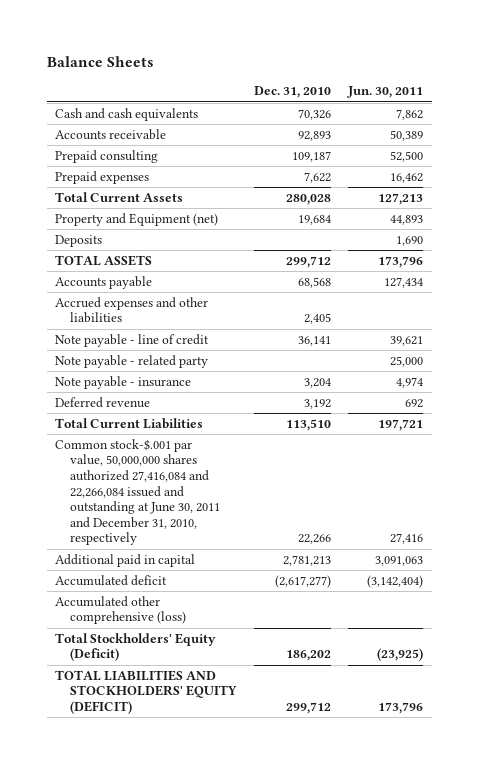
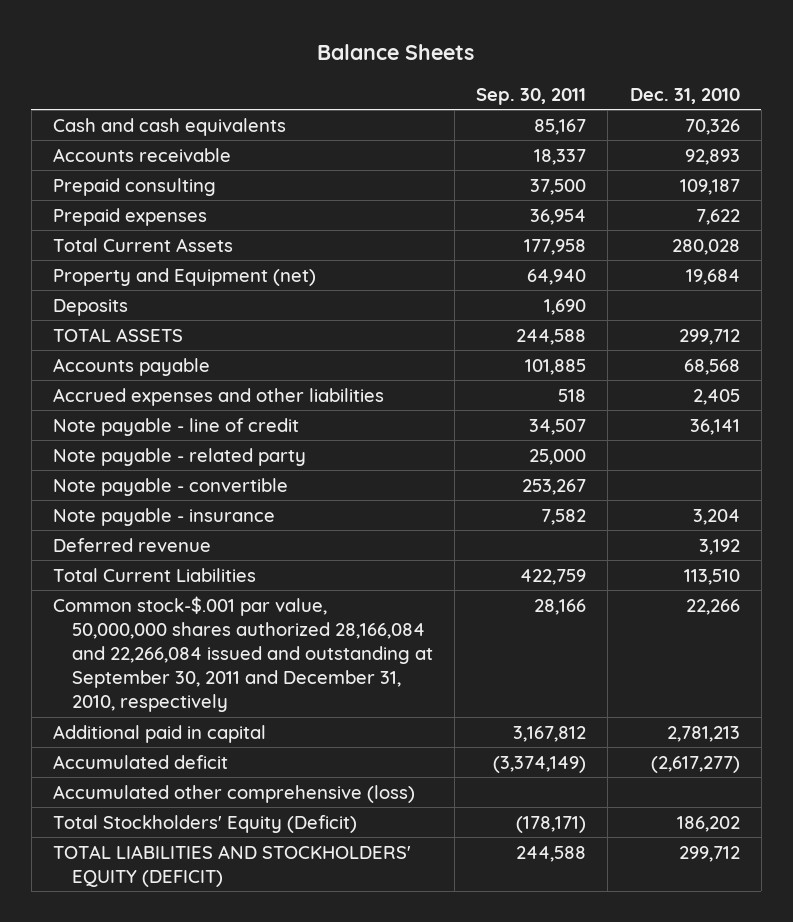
[347,86,424,99] Jun. 30, 2011 -> none
none -> [476,87,587,105] Sep. 30, 2011
none -> [53,477,289,496] Note payable - convertible
[55,438,221,546] Common stock-$.001 par value, 50,000,000 shares authorized 27,416,084 and 22,266,084 issued and outstanding at June 30, 2011 and December 31, 2010, respectively -> [53,595,433,713] Common stock-$.001 par value, 50,000,000 shares authorized 28,166,084 and 22,266,084 issued and outstanding at September 30, 2011 and December 31, 2010, respectively

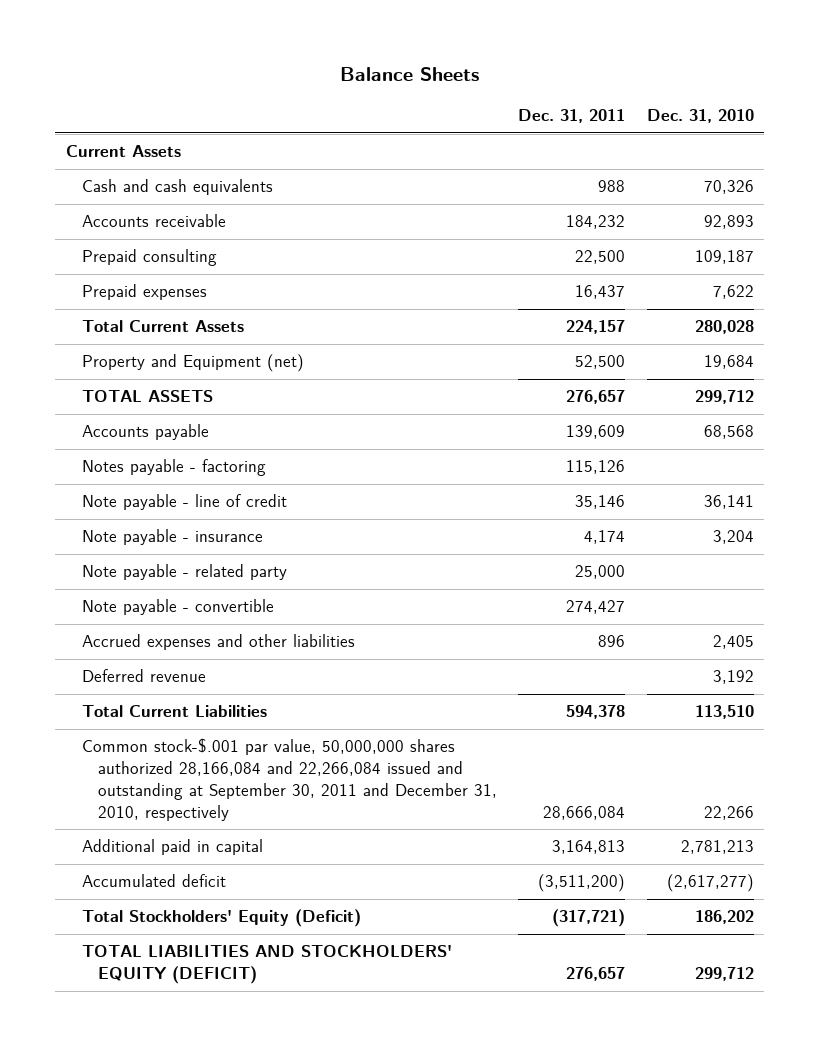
[476,87,587,105] Sep. 30, 2011 -> none
none -> [518,109,626,124] Dec. 31, 2011
none -> [65,145,181,158] Current Assets
[53,298,129,316] Deposits -> none
none -> [81,459,266,477] Notes payable - factoring
[53,507,276,526] Note payable - insurance -> [81,529,263,546] Note payable - insurance
[53,387,385,406] Accrued expenses and other liabilities -> [81,634,355,651] Accrued expenses and other liabilities
[53,784,416,803] Accumulated other comprehensive (loss) -> none

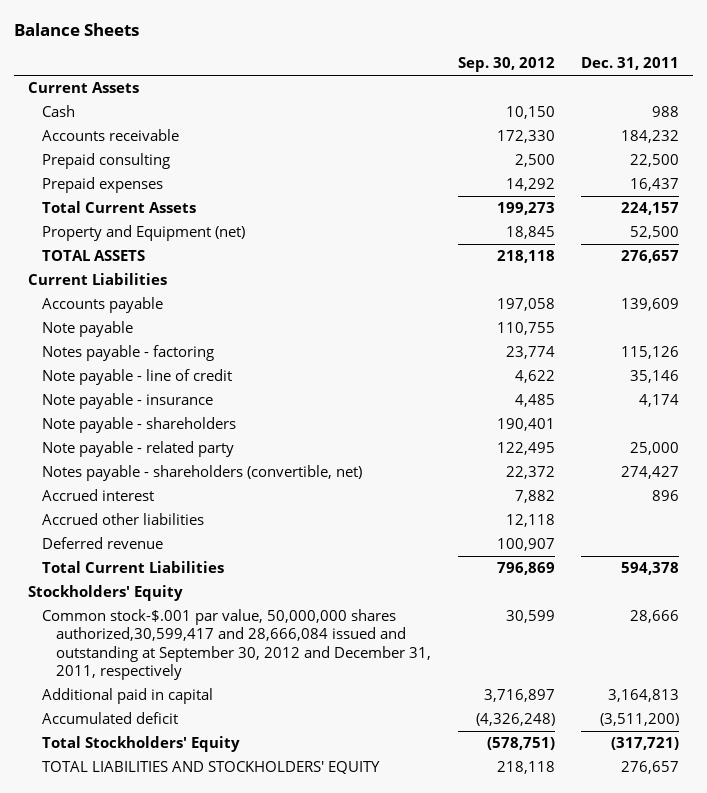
[646,109,754,124] Dec. 31, 2010 -> none
none -> [457,57,555,73] Sep. 30, 2012
[81,179,273,196] Cash and cash equivalents -> [41,105,75,118] Cash
none -> [27,273,167,286] Current Liabilities
none -> [41,321,133,338] Note payable
none -> [41,417,236,434] Note payable - shareholders
[81,599,274,616] Note payable - convertible -> [41,465,362,482] Notes payable - shareholders (convertible, net)
[81,634,355,651] Accrued expenses and other liabilities -> [41,489,154,502] Accrued interest
none -> [41,513,204,526] Accrued other liabilities
none -> [27,585,183,602] Stockholders' Equity
[81,738,497,822] Common stock-$.001 par value, 50,000,000 shares authorized 28,166,084 and 22,266,084 issued and outstanding at September 30, 2011 and December 31, 2010, respectively -> [41,609,432,680] Common stock-$.001 par value, 50,000,000 shares authorized,30,599,417 and 28,666,084 issued and outstanding at September 30, 2012 and December 31, 2011, respectively
[543,806,626,821] 28,666,084 -> [630,610,680,624] 28,666
[81,909,361,928] Total Stockholders' Equity (Deficit) -> [41,736,240,753] Total Stockholders' Equity
[81,945,452,985] TOTAL LIABILITIES AND STOCKHOLDERS' EQUITY (DEFICIT) -> [41,761,380,775] TOTAL LIABILITIES AND STOCKHOLDERS' EQUITY

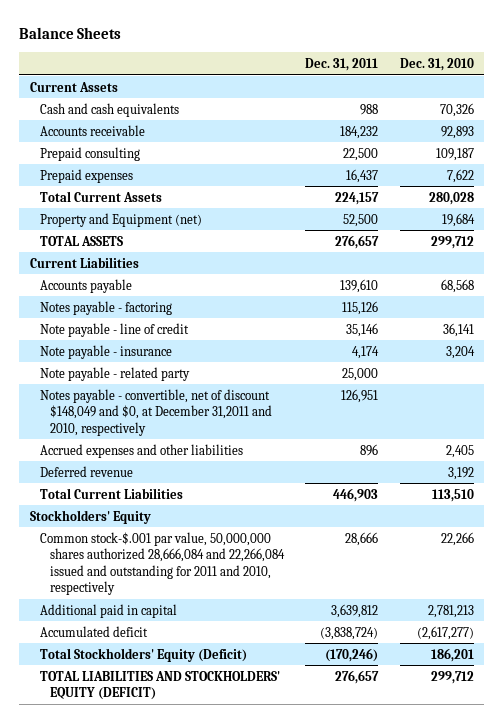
[457,57,555,73] Sep. 30, 2012 -> none
none -> [399,57,474,71] Dec. 31, 2010
[41,105,75,118] Cash -> [39,102,179,117] Cash and cash equivalents
[41,321,133,338] Note payable -> none
[621,298,680,312] 139,609 -> [340,278,379,293] 139,610
[41,417,236,434] Note payable - shareholders -> none
[41,465,362,482] Notes payable - shareholders (convertible, net) -> none
[41,513,204,526] Accrued other liabilities -> none
none -> [39,388,272,436] Notes payable - convertible, net of discount $148,049 and $0, at December 31,2011 and 2010, respectively
[41,489,154,502] Accrued interest -> [39,443,243,458] Accrued expenses and other liabilities
[621,562,680,576] 594,378 -> [333,487,379,502] 446,903
[41,609,432,680] Common stock-$.001 par value, 50,000,000 shares authorized,30,599,417 and 28,666,084 issued and outstanding at September 30, 2012 and December 31, 2011, respectively -> [39,531,285,596] Common stock-$.001 par value, 50,000,000 shares authorized 28,666,084 and 22,266,084 issued and outstanding for 2011 and 2010, respectively
[608,689,680,703] 3,164,813 -> [331,603,379,618] 3,639,812
[600,713,680,727] (3,511,200) -> [320,626,379,640] (3,838,724)
[41,736,240,753] Total Stockholders' Equity -> [39,647,247,662] Total Stockholders' Equity (Deficit)
[611,737,680,751] (317,721) -> [325,647,379,662] (170,246)
[41,761,380,775] TOTAL LIABILITIES AND STOCKHOLDERS' EQUITY -> [39,670,280,701] TOTAL LIABILITIES AND STOCKHOLDERS' EQUITY (DEFICIT)

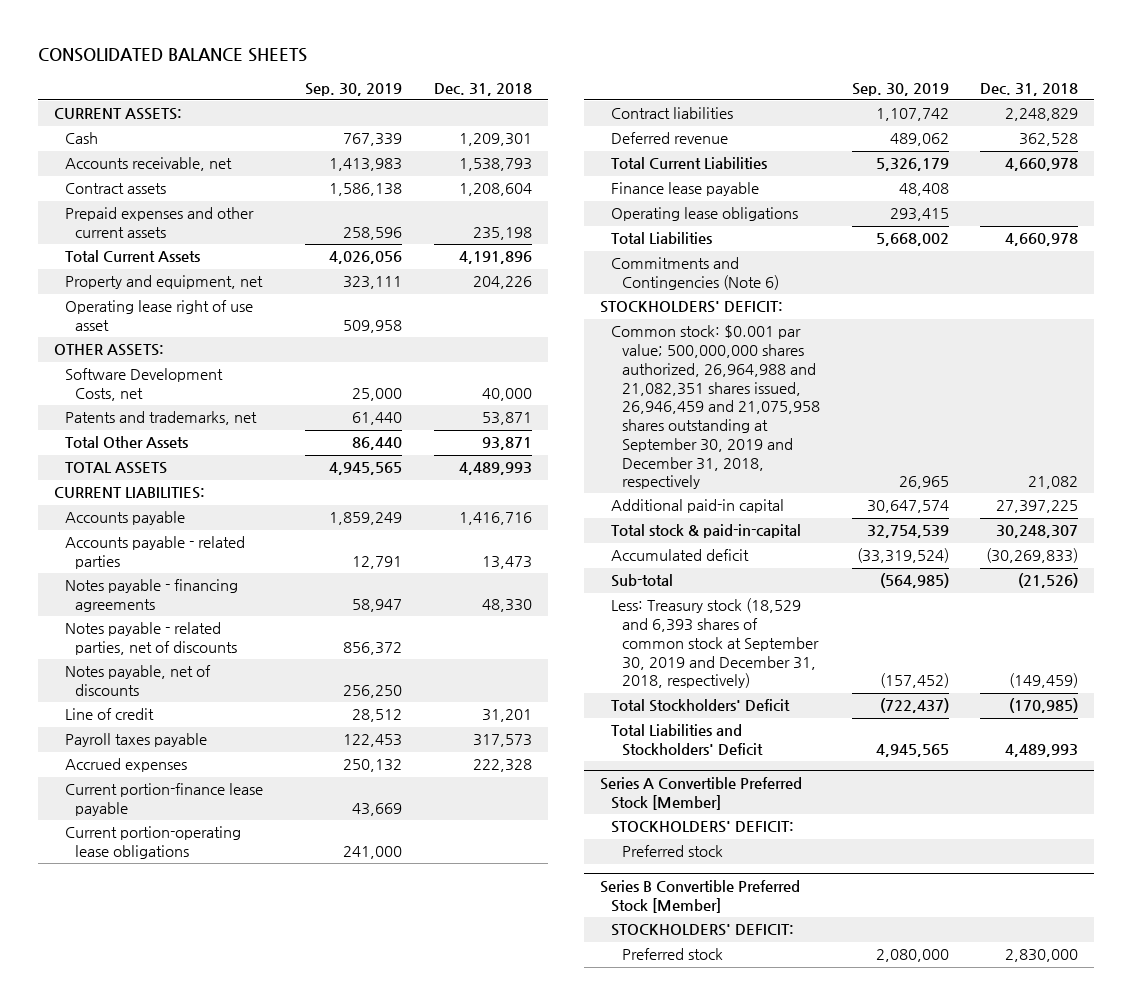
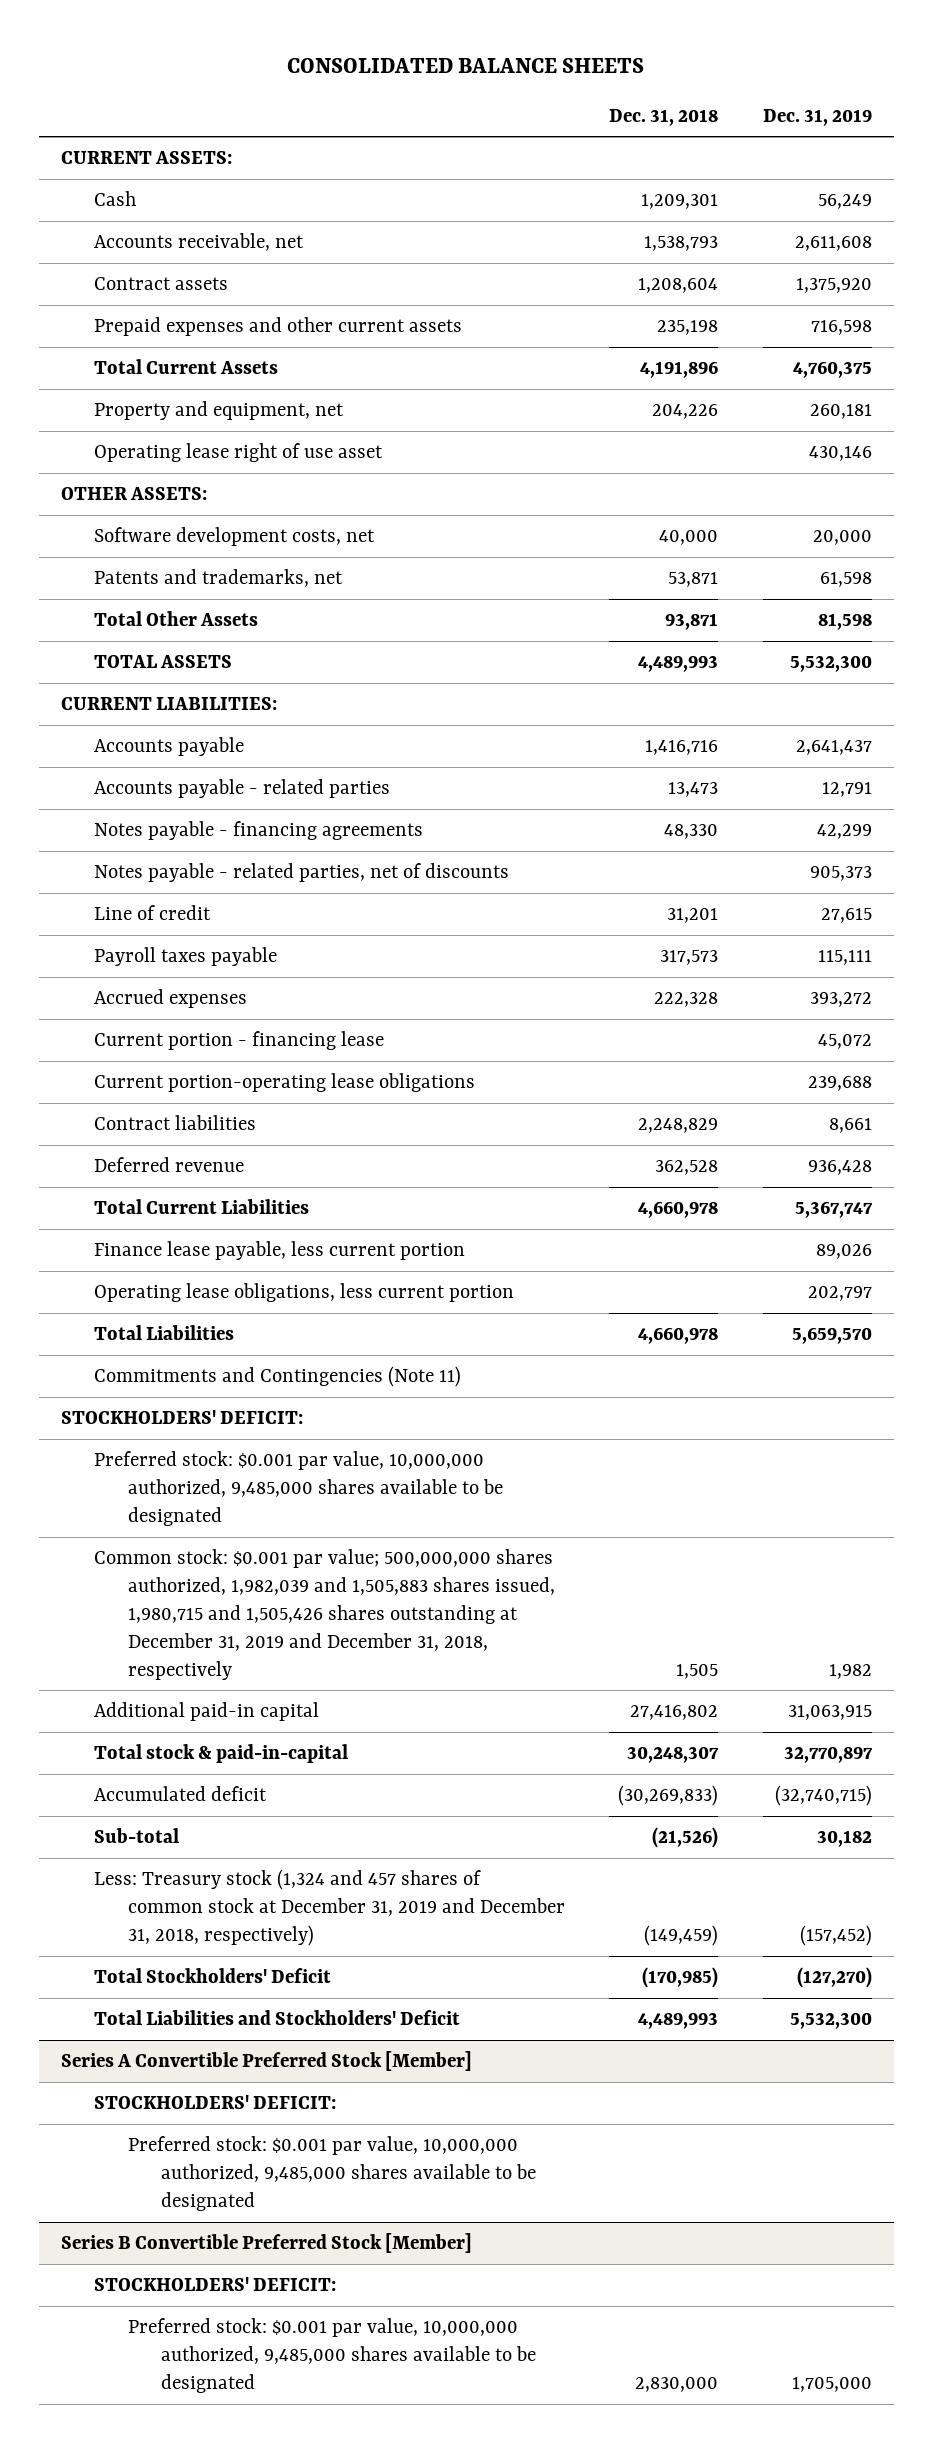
[305,82,403,96] Sep. 30, 2019 -> none
none -> [762,108,872,126] Dec. 31, 2019
[64,368,223,402] Software Development Costs, net -> [94,527,376,547] Software development costs, net
[64,665,211,697] Notes payable, net of discounts -> none
[64,783,263,817] Current portion-finance lease payable -> [94,1031,385,1051] Current portion - financing lease
[611,182,760,197] Finance lease payable -> [94,1241,466,1261] Finance lease payable, less current portion
[611,207,799,222] Operating lease obligations -> [94,1283,515,1303] Operating lease obligations, less current portion
[611,257,779,291] Commitments and Contingencies (Note 6) -> [94,1366,462,1388] Commitments and Contingencies (Note 11)
none -> [94,1451,503,1526] Preferred stock: $0.001 par value, 10,000,000 authorized, 9,485,000 shares available to be designated
[611,325,820,490] Common stock: $0.001 par value; 500,000,000 shares authorized, 26,964,988 and 21,082,351 shares issued, 26,946,459 and 21,075,958 shares outstanding at September 30, 2019 and December 31, 2018, respectively -> [94,1549,555,1680] Common stock: $0.001 par value; 500,000,000 shares authorized, 1,982,039 and 1,505,883 shares issued, 1,980,715 and 1,505,426 shares outstanding at December 31, 2019 and December 31, 2018, respectively
[1028,476,1079,490] 21,082 -> [676,1663,719,1679] 1,505
[996,500,1079,514] 27,397,225 -> [630,1705,719,1721] 27,416,802
[611,598,819,689] Less: Treasury stock (18,529 and 6,393 shares of common stock at September 30, 2019 and December 31, 2018, respectively) -> [94,1869,565,1946] Less: Treasury stock (1,324 and 457 shares of common stock at December 31, 2019 and December 31, 2018, respectively)
[621,845,723,858] Preferred stock -> [127,2136,537,2211] Preferred stock: $0.001 par value, 10,000,000 authorized, 9,485,000 shares available to be designated
[621,948,723,961] Preferred stock -> [127,2318,537,2393] Preferred stock: $0.001 par value, 10,000,000 authorized, 9,485,000 shares available to be designated

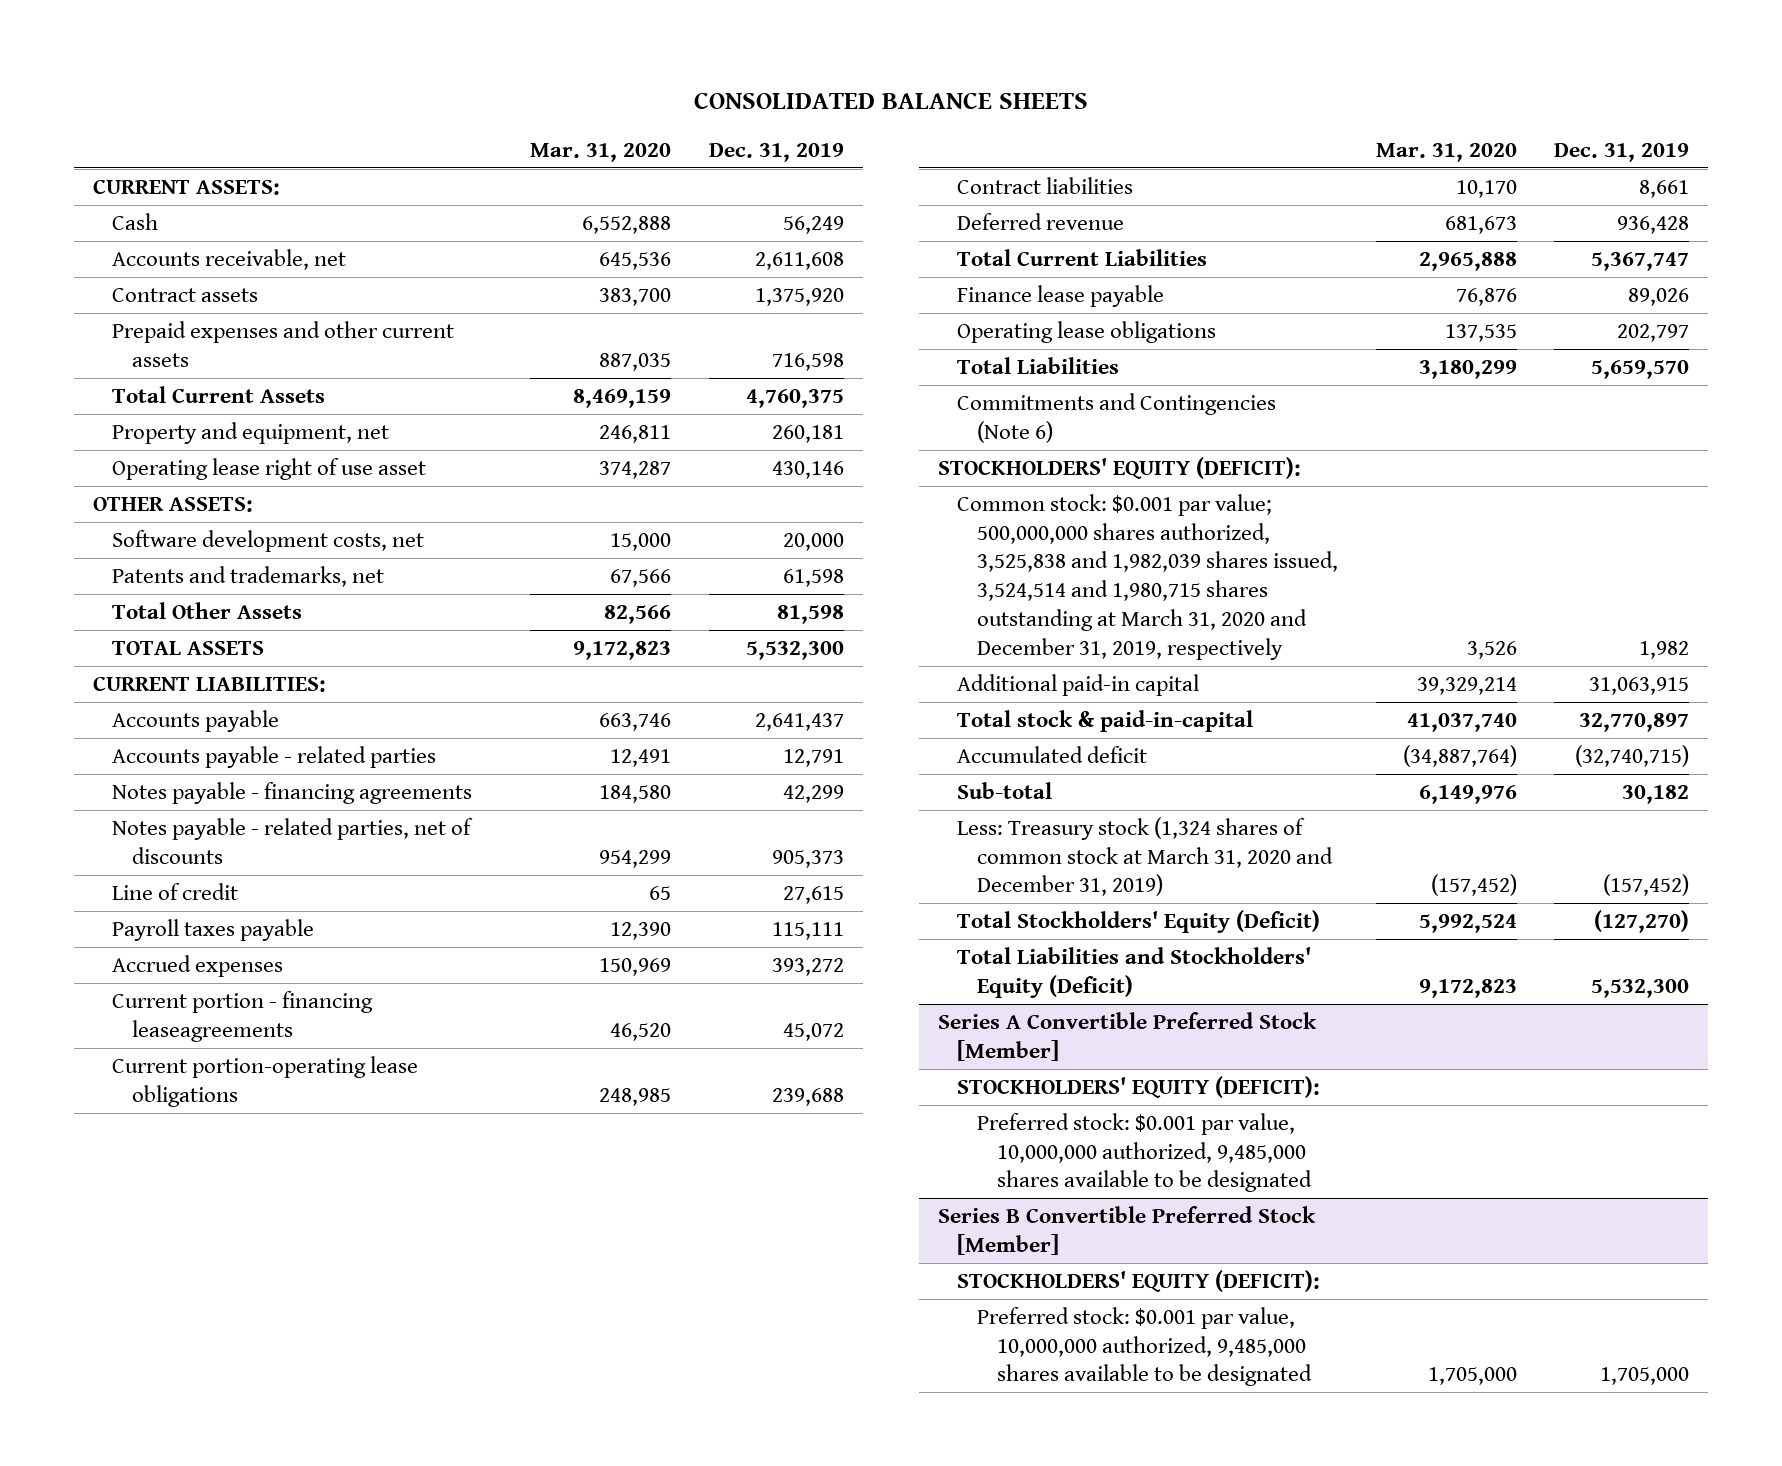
[609,108,719,126] Dec. 31, 2018 -> none
none -> [530,142,672,162] Mar. 31, 2020
[94,1031,385,1051] Current portion - financing lease -> [112,990,374,1042] Current portion - financing leaseagreements
[94,1241,466,1261] Finance lease payable, less current portion -> [957,284,1165,307] Finance lease payable
[94,1283,515,1303] Operating lease obligations, less current portion -> [957,320,1217,343] Operating lease obligations
[94,1451,503,1526] Preferred stock: $0.001 par value, 10,000,000 authorized, 9,485,000 shares available to be designated -> none
[94,1366,462,1388] Commitments and Contingencies (Note 11) -> [957,392,1277,443] Commitments and Contingencies (Note 6)
[60,1410,303,1425] STOCKHOLDERS' DEFICIT: -> [937,456,1301,479] STOCKHOLDERS' EQUITY (DEFICIT):
[94,1549,555,1680] Common stock: $0.001 par value; 500,000,000 shares authorized, 1,982,039 and 1,505,883 shares issued, 1,980,715 and 1,505,426 shares outstanding at December 31, 2019 and December 31, 2018, respectively -> [957,493,1339,660] Common stock: $0.001 par value; 500,000,000 shares authorized, 3,525,838 and 1,982,039 shares issued, 3,524,514 and 1,980,715 shares outstanding at March 31, 2020 and December 31, 2019, respectively
[94,1869,565,1946] Less: Treasury stock (1,324 and 457 shares of common stock at December 31, 2019 and December 31, 2018, respectively) -> [957,816,1334,897] Less: Treasury stock (1,324 shares of common stock at March 31, 2020 and December 31, 2019)
[94,1968,332,1984] Total Stockholders' Deficit -> [957,909,1321,933] Total Stockholders' Equity (Deficit)
[94,2010,461,2026] Total Liabilities and Stockholders' Deficit -> [957,946,1312,998] Total Liabilities and Stockholders' Equity (Deficit)
[94,2095,337,2110] STOCKHOLDERS' DEFICIT: -> [957,1075,1321,1098] STOCKHOLDERS' EQUITY (DEFICIT):
[94,2277,337,2292] STOCKHOLDERS' DEFICIT: -> [957,1269,1321,1292] STOCKHOLDERS' EQUITY (DEFICIT):

